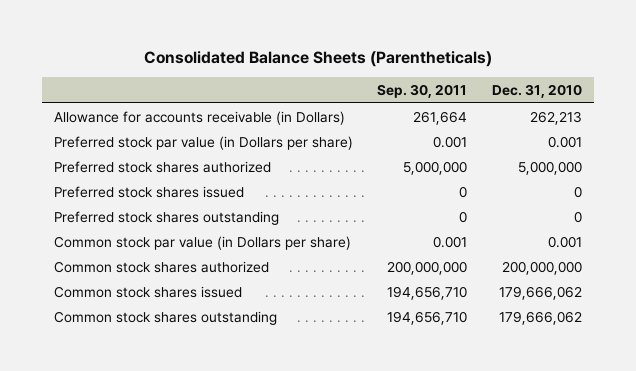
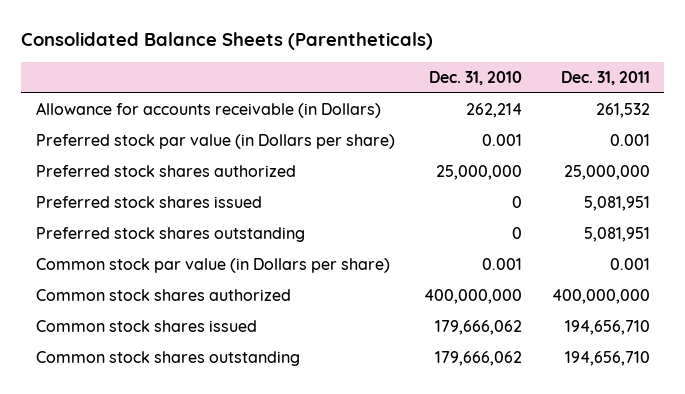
[377,83,468,98] Sep. 30, 2011 -> none
none -> [560,70,650,85] Dec. 31, 2011
[529,110,582,125] 262,213 -> [466,103,523,119] 262,214
[517,160,582,175] 5,000,000 -> [436,165,523,181] 25,000,000
[501,260,582,275] 200,000,000 -> [424,289,523,305] 400,000,000

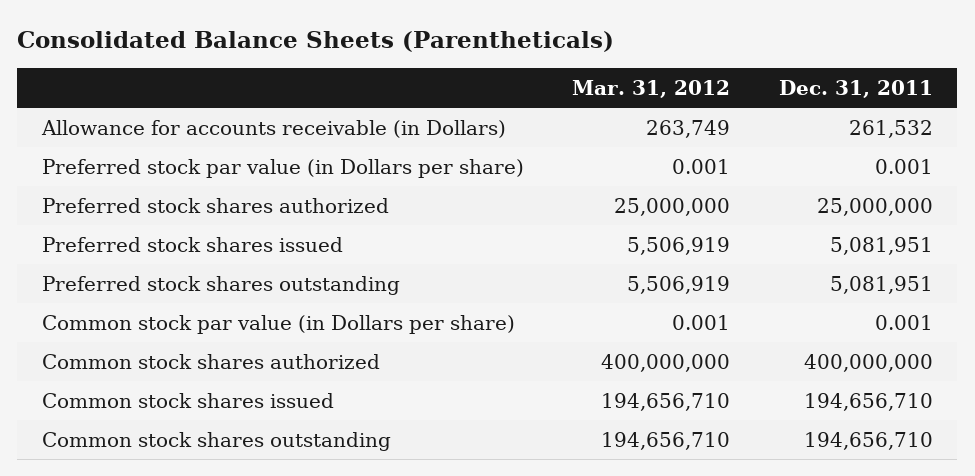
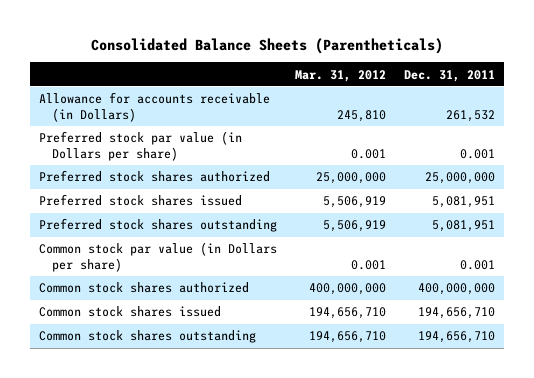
[646,119,731,138] 263,749 -> [337,109,387,122] 245,810

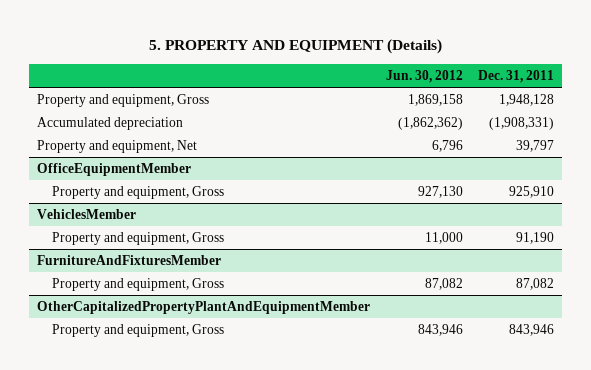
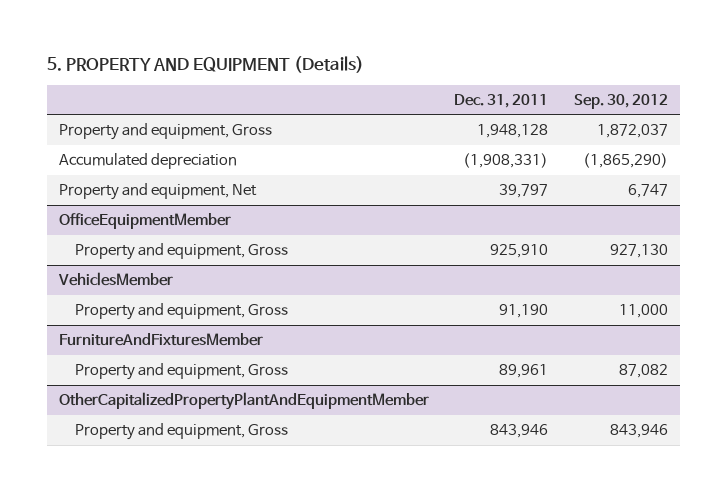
[385,69,463,83] Jun. 30, 2012 -> none
none -> [573,93,668,109] Sep. 30, 2012
[516,277,555,290] 87,082 -> [499,364,549,379] 89,961

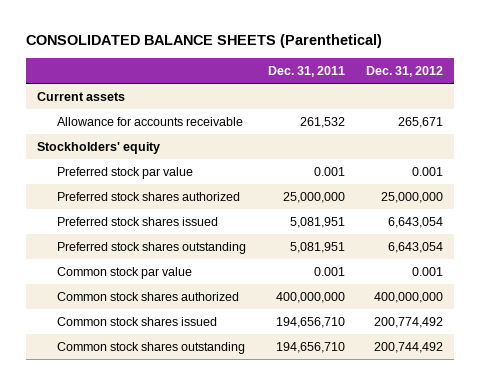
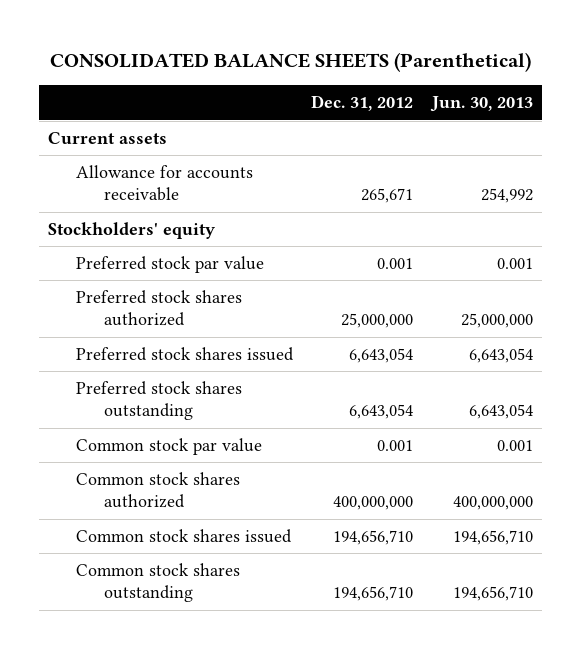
[267,65,345,77] Dec. 31, 2011 -> none
none -> [429,96,533,113] Jun. 30, 2013
[374,316,444,328] 200,774,492 -> [333,530,414,546] 194,656,710
[374,341,444,353] 200,744,492 -> [333,586,414,602] 194,656,710

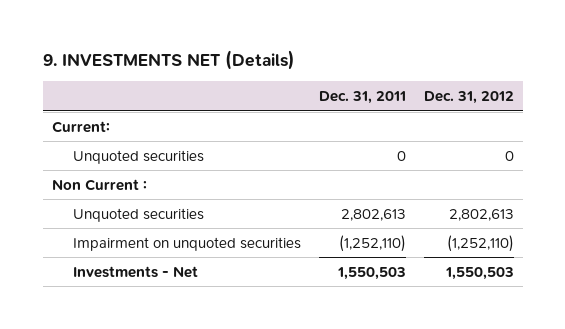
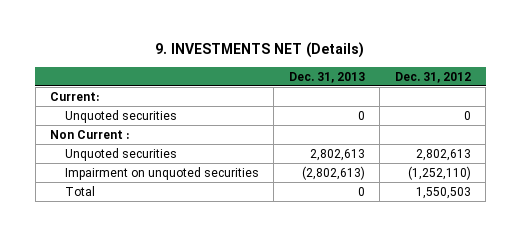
[318,91,406,105] Dec. 31, 2011 -> none
none -> [288,71,365,83] Dec. 31, 2013
[72,265,198,278] Investments - Net -> [64,185,95,196] Total

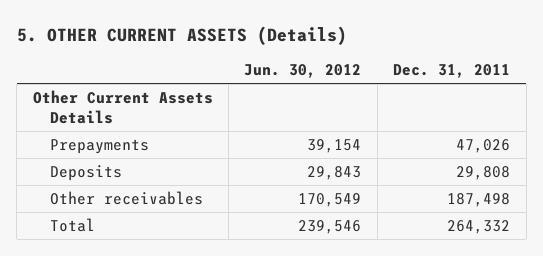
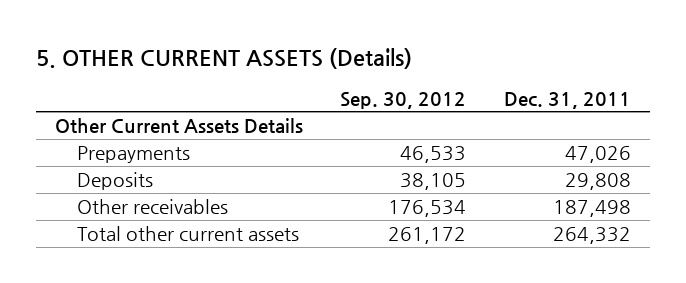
[244,63,362,78] Jun. 30, 2012 -> none
none -> [340,91,467,109] Sep. 30, 2012
[50,217,96,232] Total -> [77,226,300,242] Total other current assets

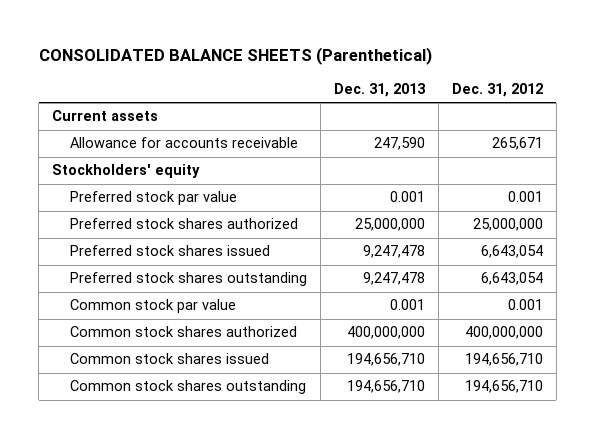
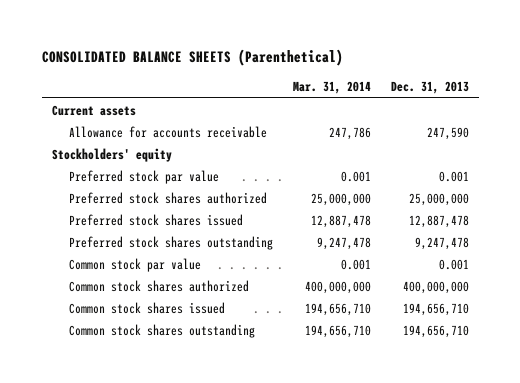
[451,83,543,98] Dec. 31, 2012 -> none
none -> [292,81,371,95] Mar. 31, 2014
[362,245,425,259] 9,247,478 -> [408,214,469,228] 12,887,478

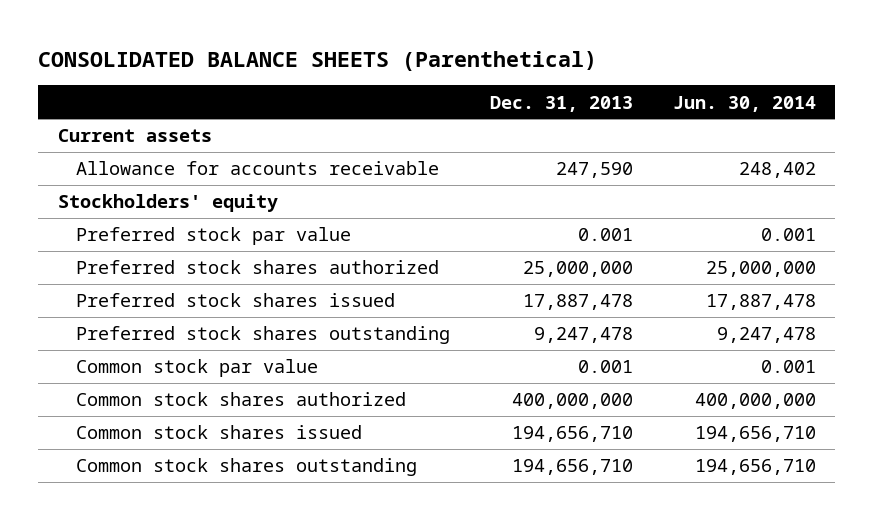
[292,81,371,95] Mar. 31, 2014 -> none
none -> [672,95,816,112] Jun. 30, 2014
[408,214,469,228] 12,887,478 -> [522,294,633,311] 17,887,478

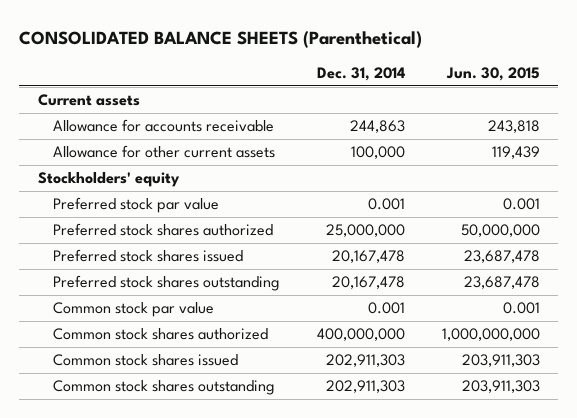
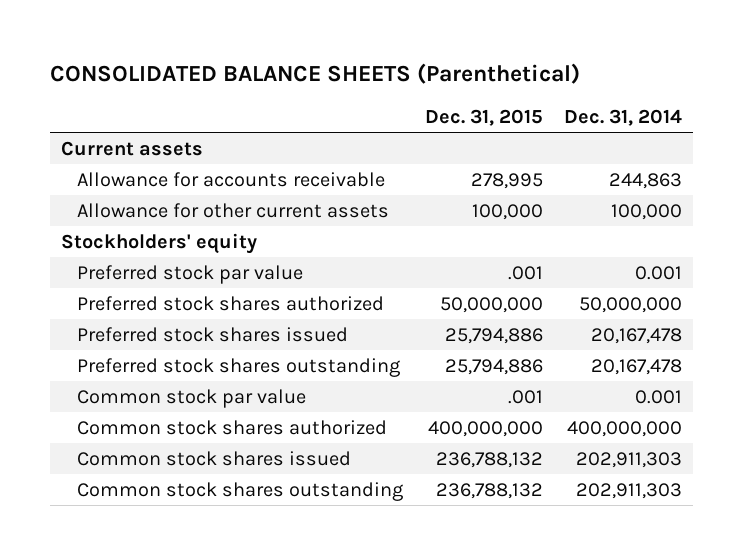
[445,67,540,82] Jun. 30, 2015 -> none
none -> [424,108,543,126] Dec. 31, 2015
[325,224,405,238] 25,000,000 -> [579,296,683,313] 50,000,000

